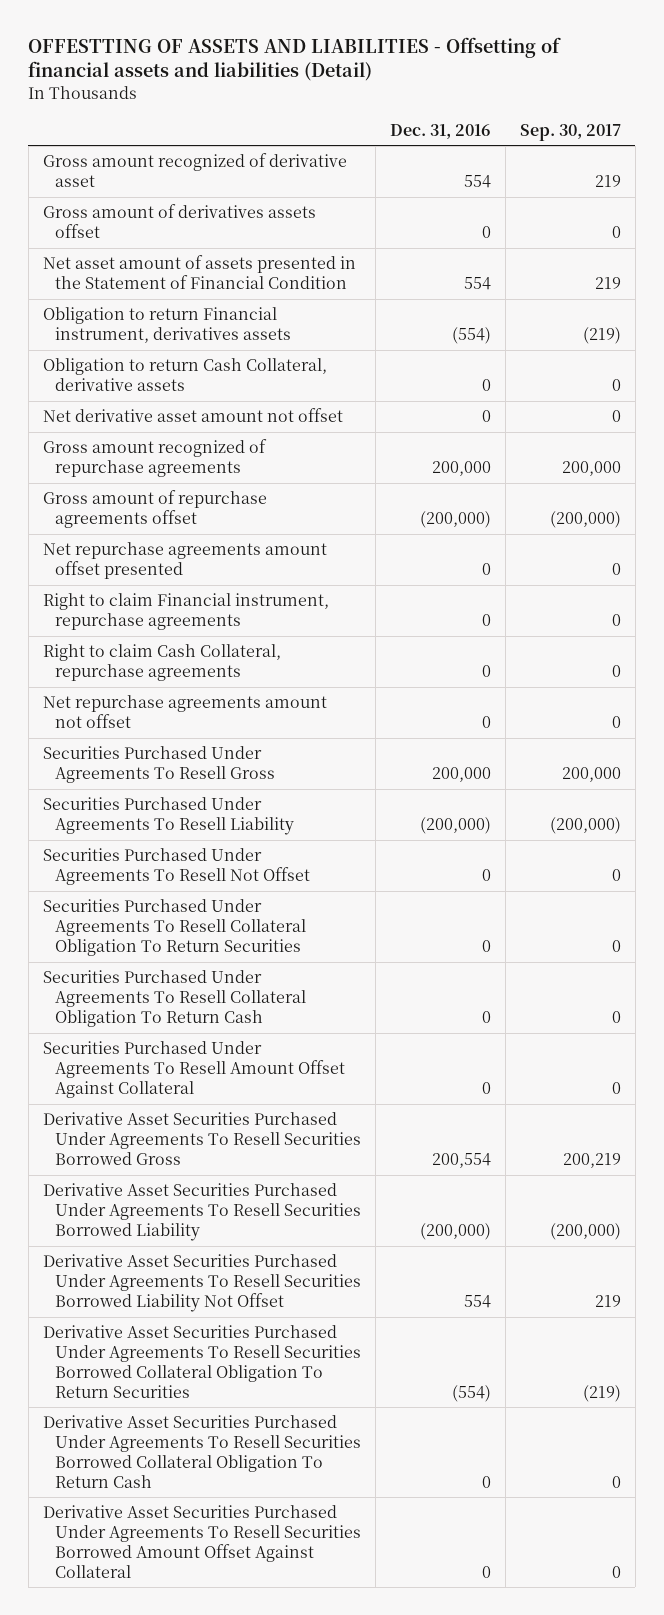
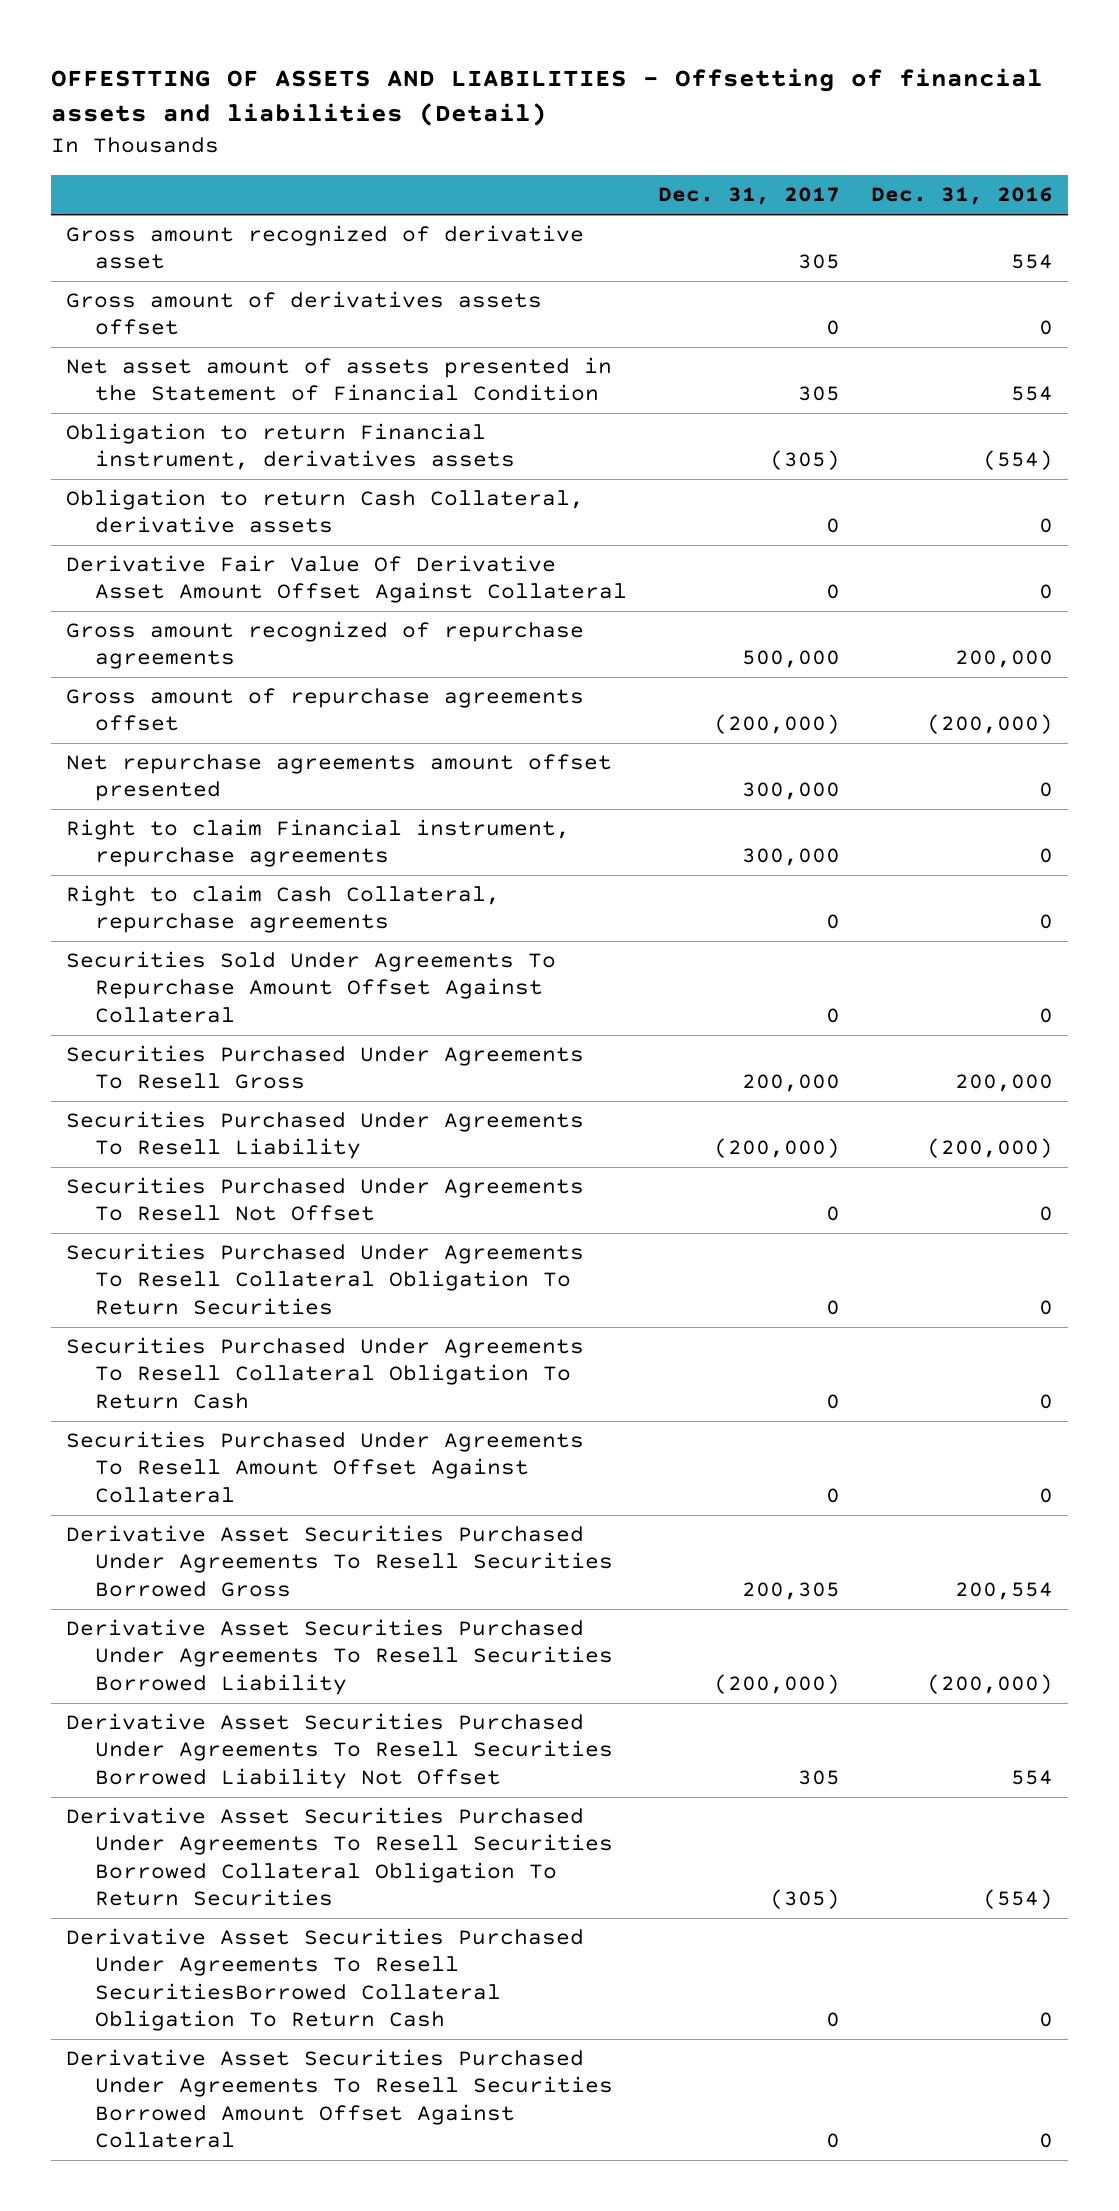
[519,123,621,141] Sep. 30, 2017 -> none
none -> [658,187,841,206] Dec. 31, 2017
[42,408,343,423] Net derivative asset amount not offset -> [65,555,628,604] Derivative Fair Value Of Derivative Asset Amount Offset Against Collateral
[42,695,327,729] Net repurchase agreements amount not offset -> [65,951,556,1023] Securities Sold Under Agreements To Repurchase Amount Offset Against Collateral
[42,1415,361,1488] Derivative Asset Securities Purchased Under Agreements To Resell Securities Borrowed Collateral Obligation To Return Cash -> [65,1928,584,2031] Derivative Asset Securities Purchased Under Agreements To Resell SecuritiesBorrowed Collateral Obligation To Return Cash

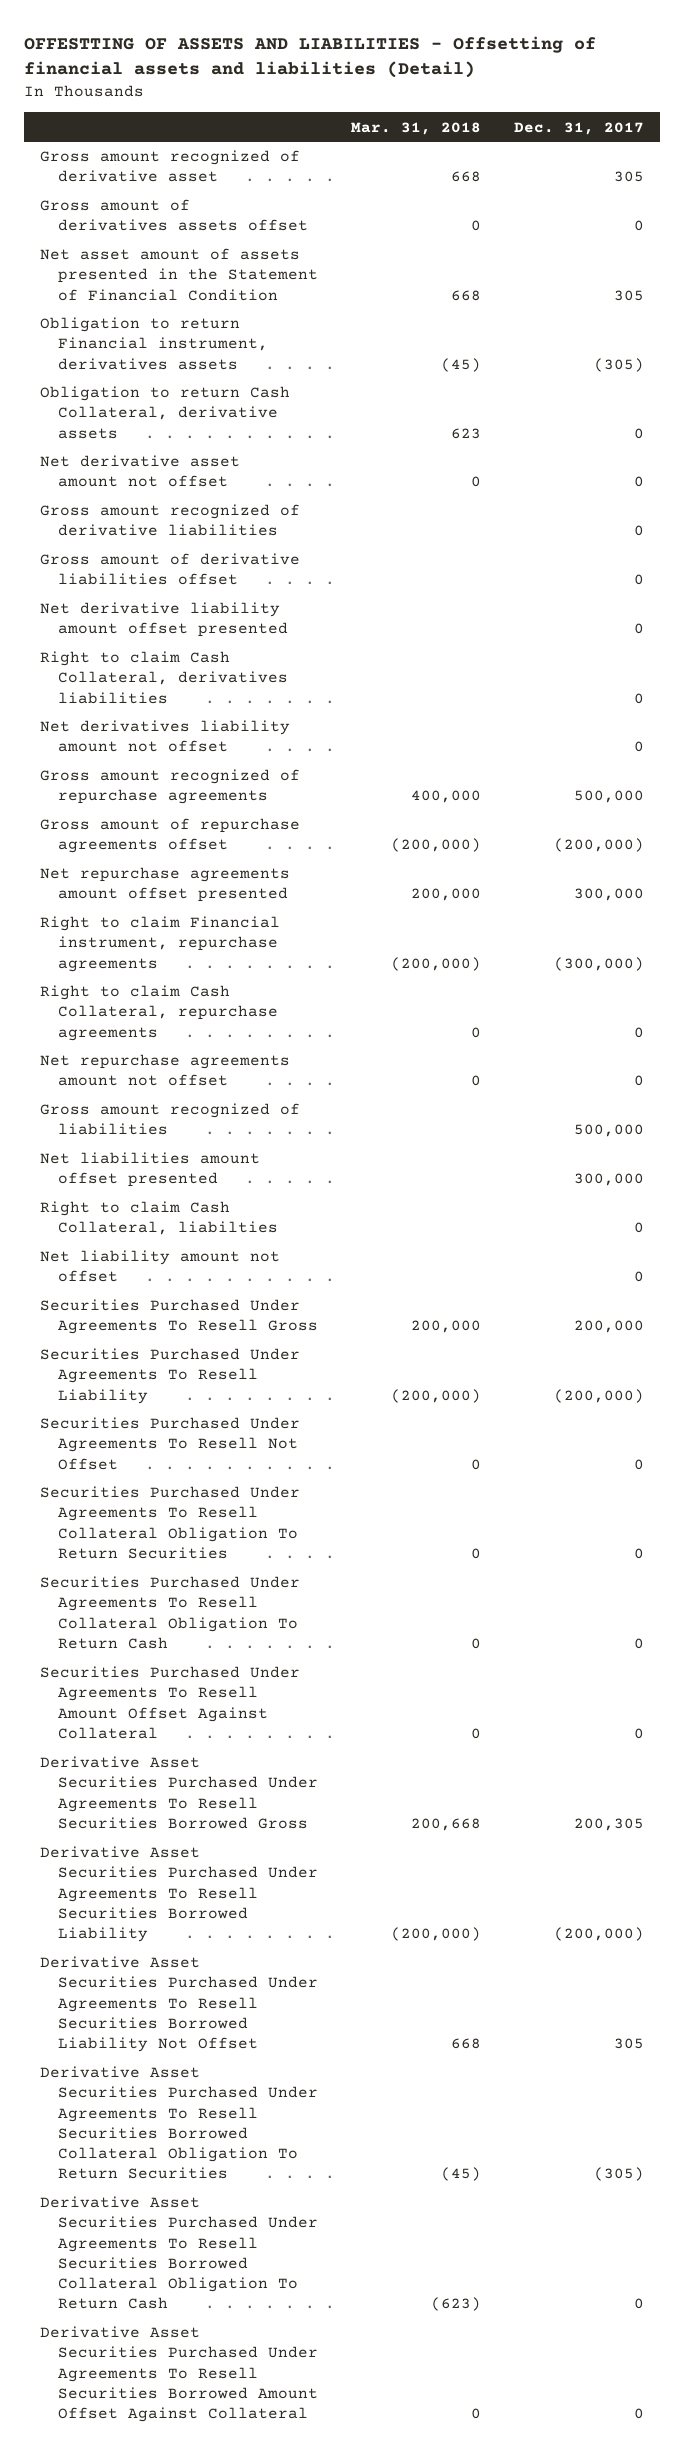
[870,187,1053,206] Dec. 31, 2016 -> none
none -> [351,121,482,135] Mar. 31, 2018
[65,555,628,604] Derivative Fair Value Of Derivative Asset Amount Offset Against Collateral -> [40,455,241,488] Net derivative asset amount not offset
none -> [40,504,301,537] Gross amount recognized of derivative liabilities
none -> [40,553,301,586] Gross amount of derivative liabilities offset
none -> [40,602,289,638] Net derivative liability amount offset presented
none -> [40,651,289,704] Right to claim Cash Collateral, derivatives liabilities
none -> [40,720,291,753] Net derivatives liability amount not offset
[742,848,841,867] 300,000 -> [553,956,644,971] (300,000)
[65,951,556,1023] Securities Sold Under Agreements To Repurchase Amount Offset Against Collateral -> [40,1054,291,1087] Net repurchase agreements amount not offset
none -> [40,1103,301,1136] Gross amount recognized of liabilities
none -> [40,1152,261,1188] Net liabilities amount offset presented
none -> [40,1201,279,1236] Right to claim Cash Collateral, liabilties
none -> [40,1250,281,1283] Net liability amount not offset
[65,1928,584,2031] Derivative Asset Securities Purchased Under Agreements To Resell SecuritiesBorrowed Collateral Obligation To Return Cash -> [40,2196,319,2310] Derivative Asset Securities Purchased Under Agreements To Resell Securities Borrowed Collateral Obligation To Return Cash

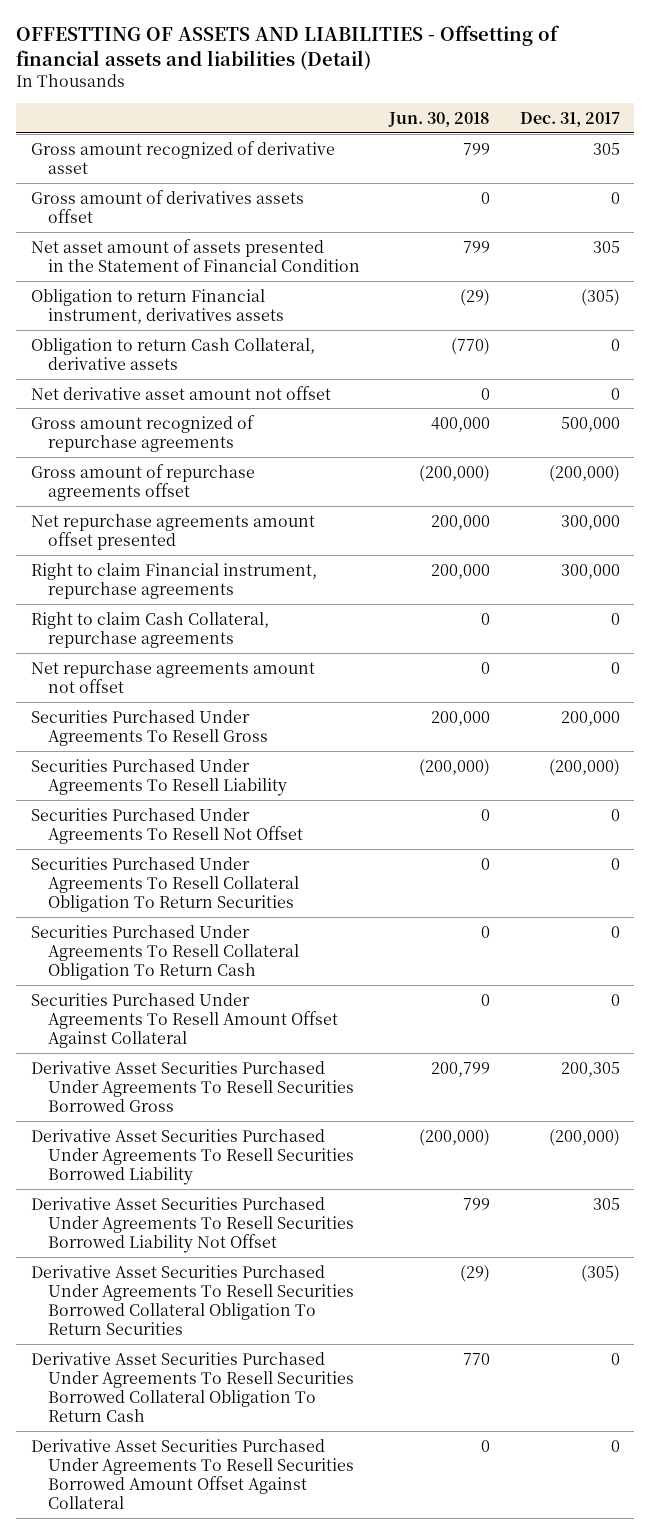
[351,121,482,135] Mar. 31, 2018 -> none
none -> [388,111,491,127] Jun. 30, 2018
[40,504,301,537] Gross amount recognized of derivative liabilities -> none
[40,553,301,586] Gross amount of derivative liabilities offset -> none
[40,602,289,638] Net derivative liability amount offset presented -> none
[40,651,289,704] Right to claim Cash Collateral, derivatives liabilities -> none
[40,720,291,753] Net derivatives liability amount not offset -> none
[553,956,644,971] (300,000) -> [560,563,620,579] 300,000
[40,1103,301,1136] Gross amount recognized of liabilities -> none
[40,1152,261,1188] Net liabilities amount offset presented -> none
[40,1201,279,1236] Right to claim Cash Collateral, liabilties -> none
[40,1250,281,1283] Net liability amount not offset -> none

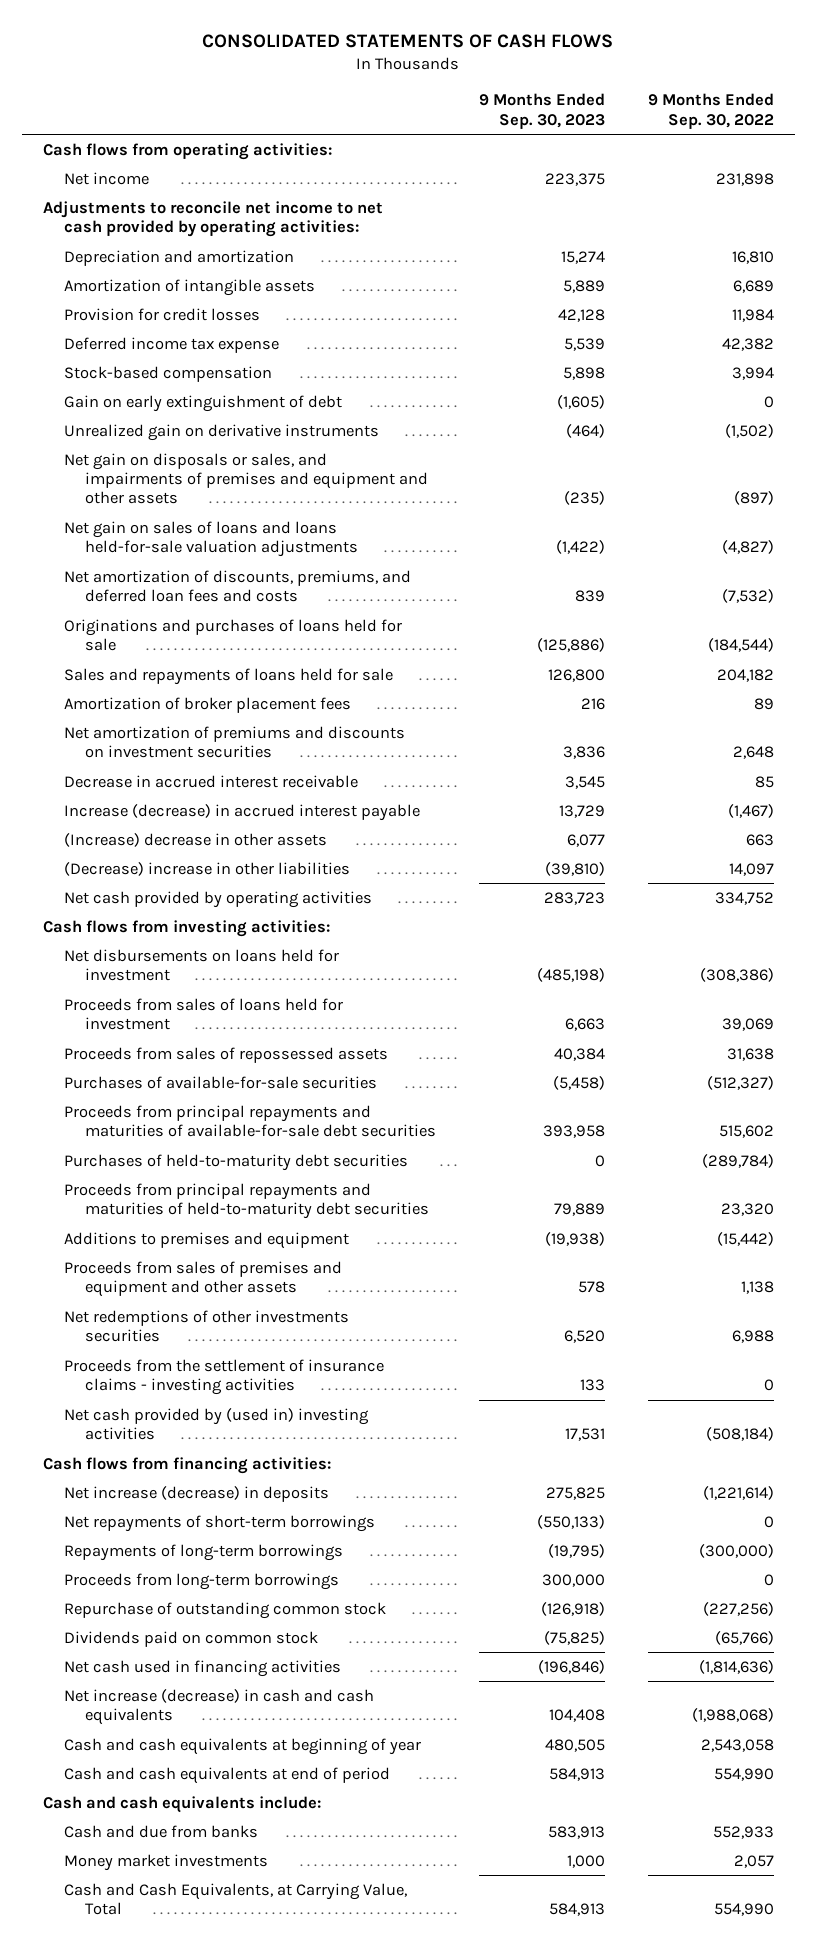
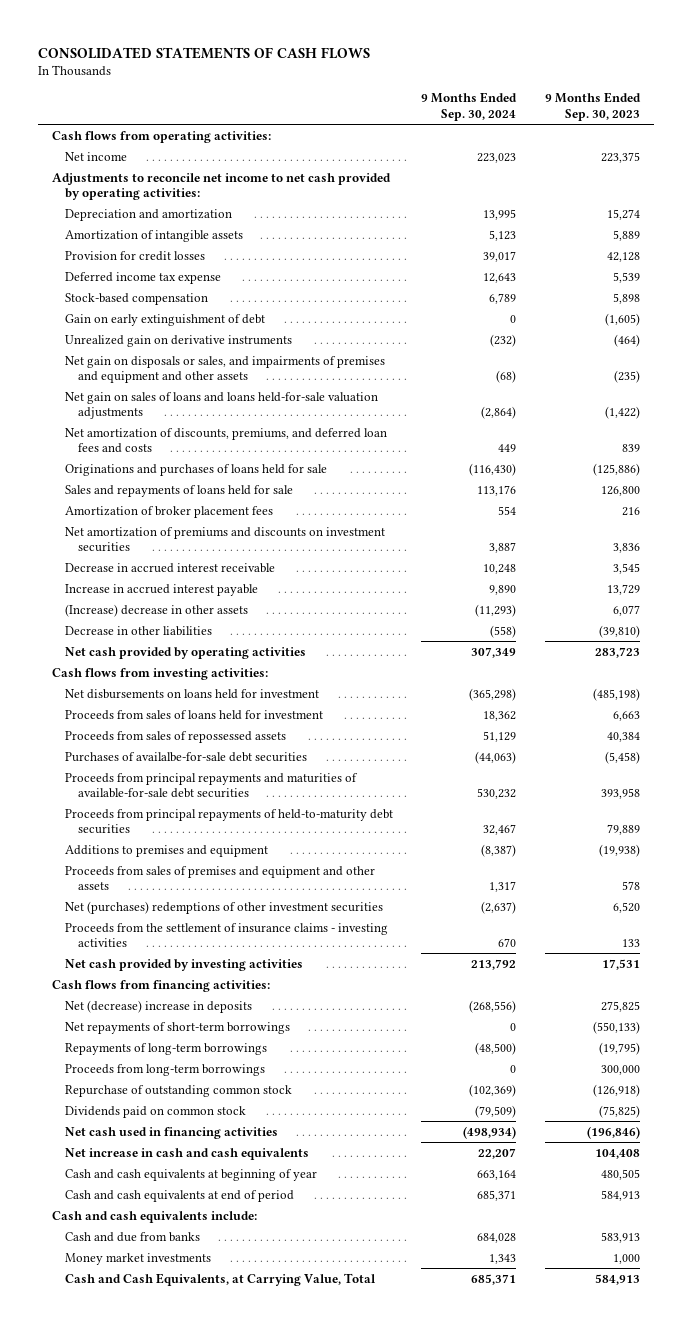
[647,93,774,129] 9 Months Ended Sep. 30, 2022 -> none
none -> [421,92,518,121] 9 Months Ended Sep. 30, 2024
[64,803,421,821] Increase (decrease) in accrued interest payable -> [64,583,258,596] Increase in accrued interest payable
[64,861,351,876] (Decrease) increase in other liabilities -> [64,625,212,636] Decrease in other liabilities
[64,1075,378,1089] Purchases of available-for-sale securities -> [64,751,307,762] Purchases of availalbe-for-sale debt securities
[64,1153,409,1171] Purchases of held-to-maturity debt securities -> none
[64,1182,429,1220] Proceeds from principal repayments and maturities of held-to-maturity debt securities -> [64,808,393,835] Proceeds from principal repayments of held-to-maturity debt securities
[64,1309,350,1343] Net redemptions of other investments securities -> [64,900,383,914] Net (purchases) redemptions of other investment securities
[64,1407,370,1441] Net cash provided by (used in) investing activities -> [64,958,303,971] Net cash provided by investing activities
[64,1485,330,1502] Net increase (decrease) in deposits -> [64,999,252,1013] Net (decrease) increase in deposits
[64,1688,375,1726] Net increase (decrease) in cash and cash equivalents -> [64,1147,309,1160] Net increase in cash and cash equivalents

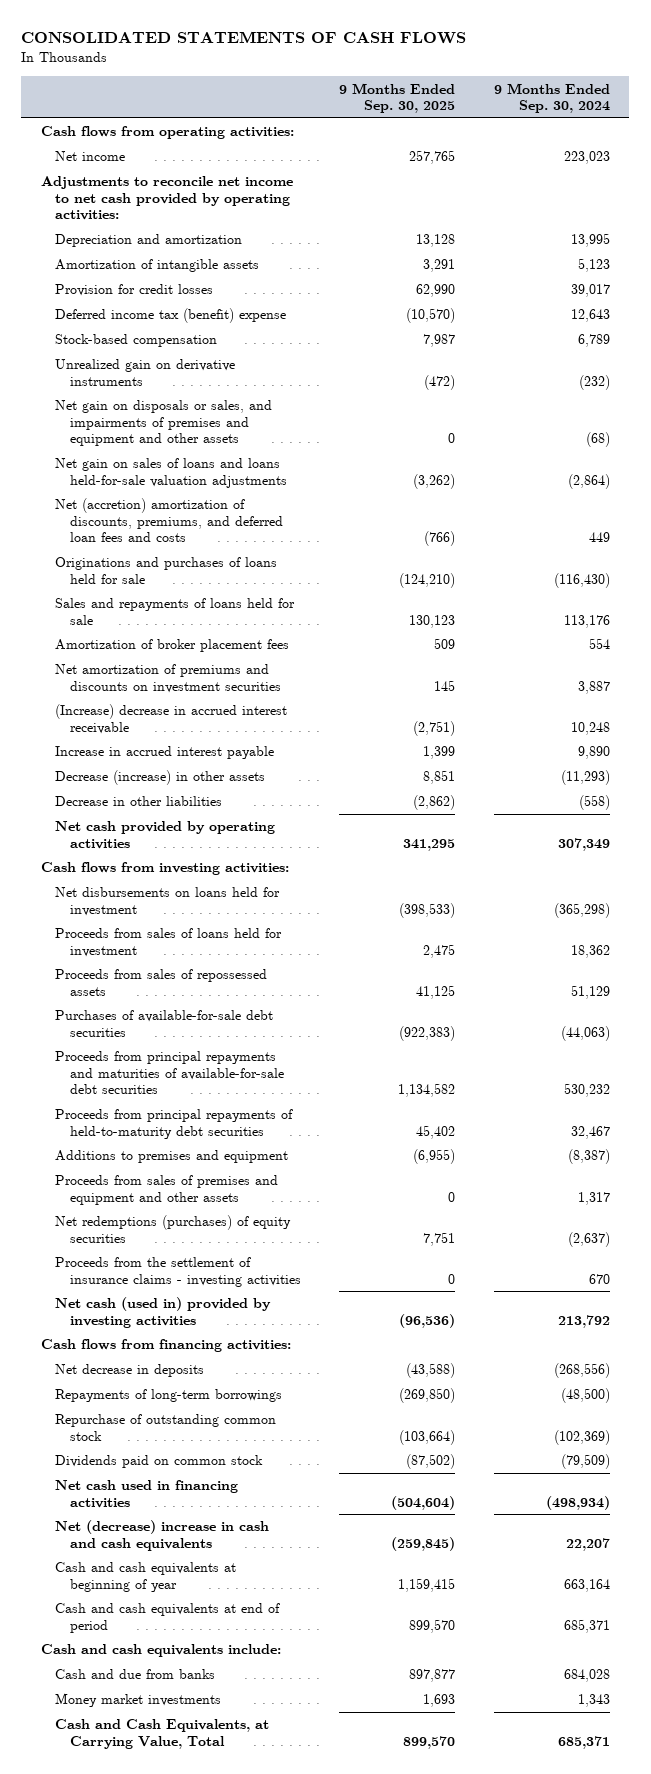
[544,92,641,121] 9 Months Ended Sep. 30, 2023 -> none
none -> [339,82,456,113] 9 Months Ended Sep. 30, 2025
[64,271,221,284] Deferred income tax expense -> [55,308,287,324] Deferred income tax (benefit) expense
[64,313,265,326] Gain on early extinguishment of debt -> none
[64,427,387,454] Net amortization of discounts, premiums, and deferred loan fees and costs -> [55,498,283,542] Net (accretion) amortization of discounts, premiums, and deferred loan fees and costs
[64,562,275,573] Decrease in accrued interest receivable -> [55,704,288,734] (Increase) decrease in accrued interest receivable
[64,603,248,617] (Increase) decrease in other assets -> [55,770,266,786] Decrease (increase) in other assets
[64,751,307,762] Purchases of availalbe-for-sale debt securities -> [55,1010,274,1037] Purchases of available-for-sale debt securities
[64,900,383,914] Net (purchases) redemptions of other investment securities -> [55,1215,292,1243] Net redemptions (purchases) of equity securities
[64,958,303,971] Net cash provided by investing activities -> [55,1297,272,1328] Net cash (used in) provided by investing activities
[64,1021,290,1034] Net repayments of short-term borrowings -> none
[64,999,252,1013] Net (decrease) increase in deposits -> [55,1364,205,1378] Net decrease in deposits
[64,1063,265,1076] Proceeds from long-term borrowings -> none
[64,1147,309,1160] Net increase in cash and cash equivalents -> [55,1520,270,1551] Net (decrease) increase in cash and cash equivalents

